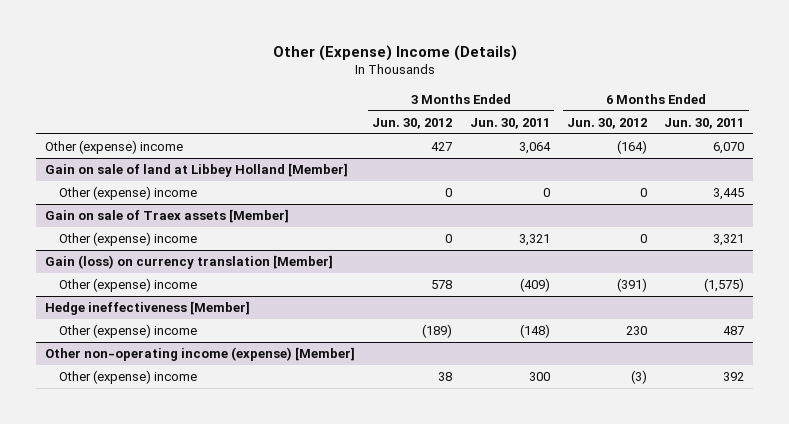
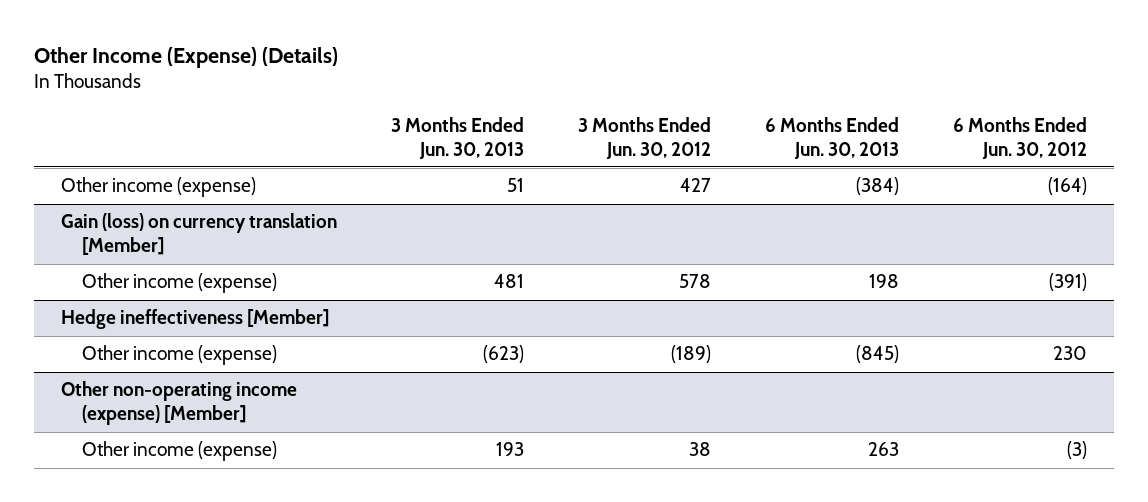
[272,44,517,61] Other (Expense) Income (Details) -> [33,47,338,69] Other Income (Expense) (Details)
[469,118,550,130] Jun. 30, 2011 -> none
[664,118,745,130] Jun. 30, 2011 -> none
none -> [390,116,524,159] 3 Months Ended Jun. 30, 2013
none -> [764,116,899,159] 6 Months Ended Jun. 30, 2013
[44,163,348,178] Gain on sale of land at Libbey Holland [Member] -> none
[59,186,198,201] Other (expense) income -> none
[44,209,289,224] Gain on sale of Traex assets [Member] -> none
[59,232,198,247] Other (expense) income -> none
[44,140,183,155] Other (expense) income -> [60,177,256,198] Other income (expense)
[59,278,198,293] Other (expense) income -> [81,273,277,294] Other income (expense)
[59,324,198,339] Other (expense) income -> [81,345,277,366] Other income (expense)
[59,370,198,385] Other (expense) income -> [81,441,277,462] Other income (expense)

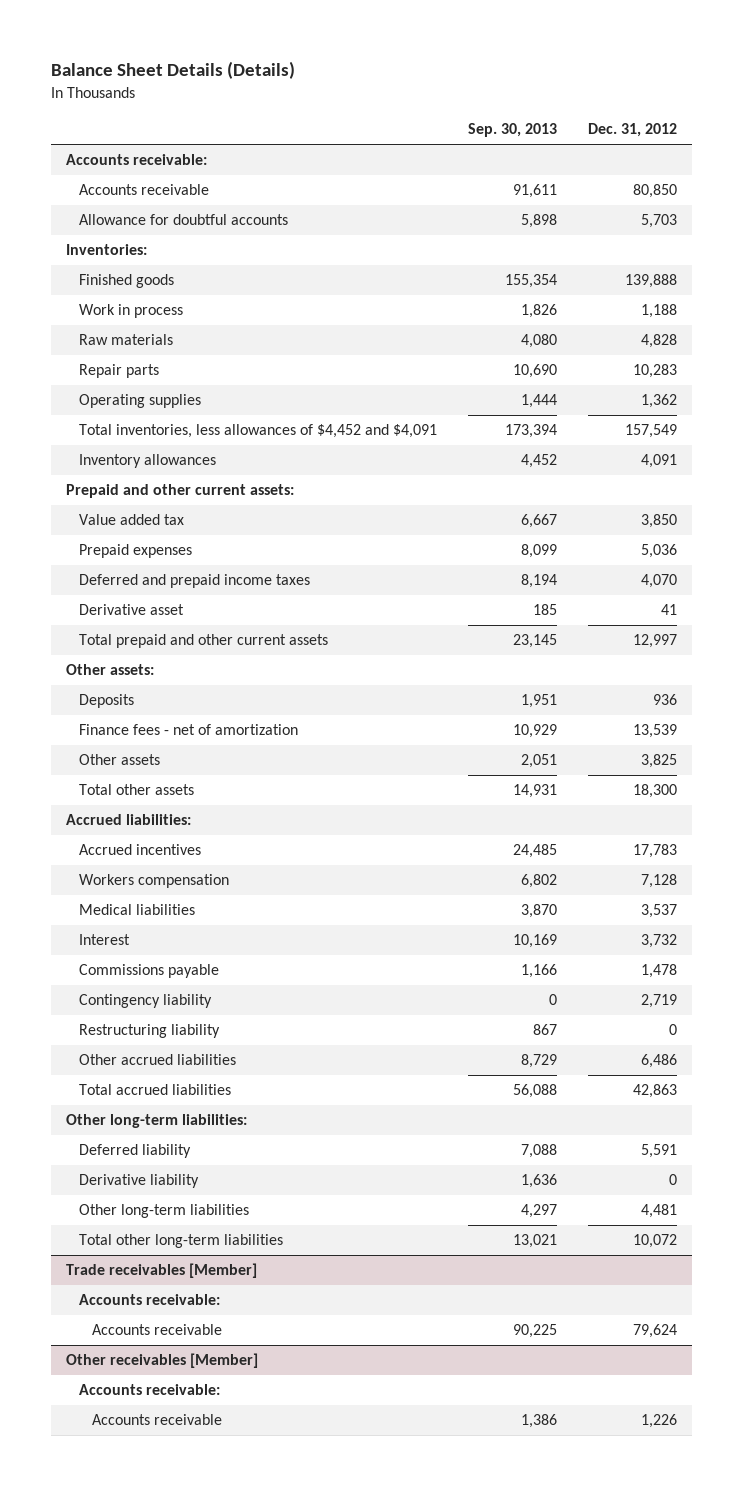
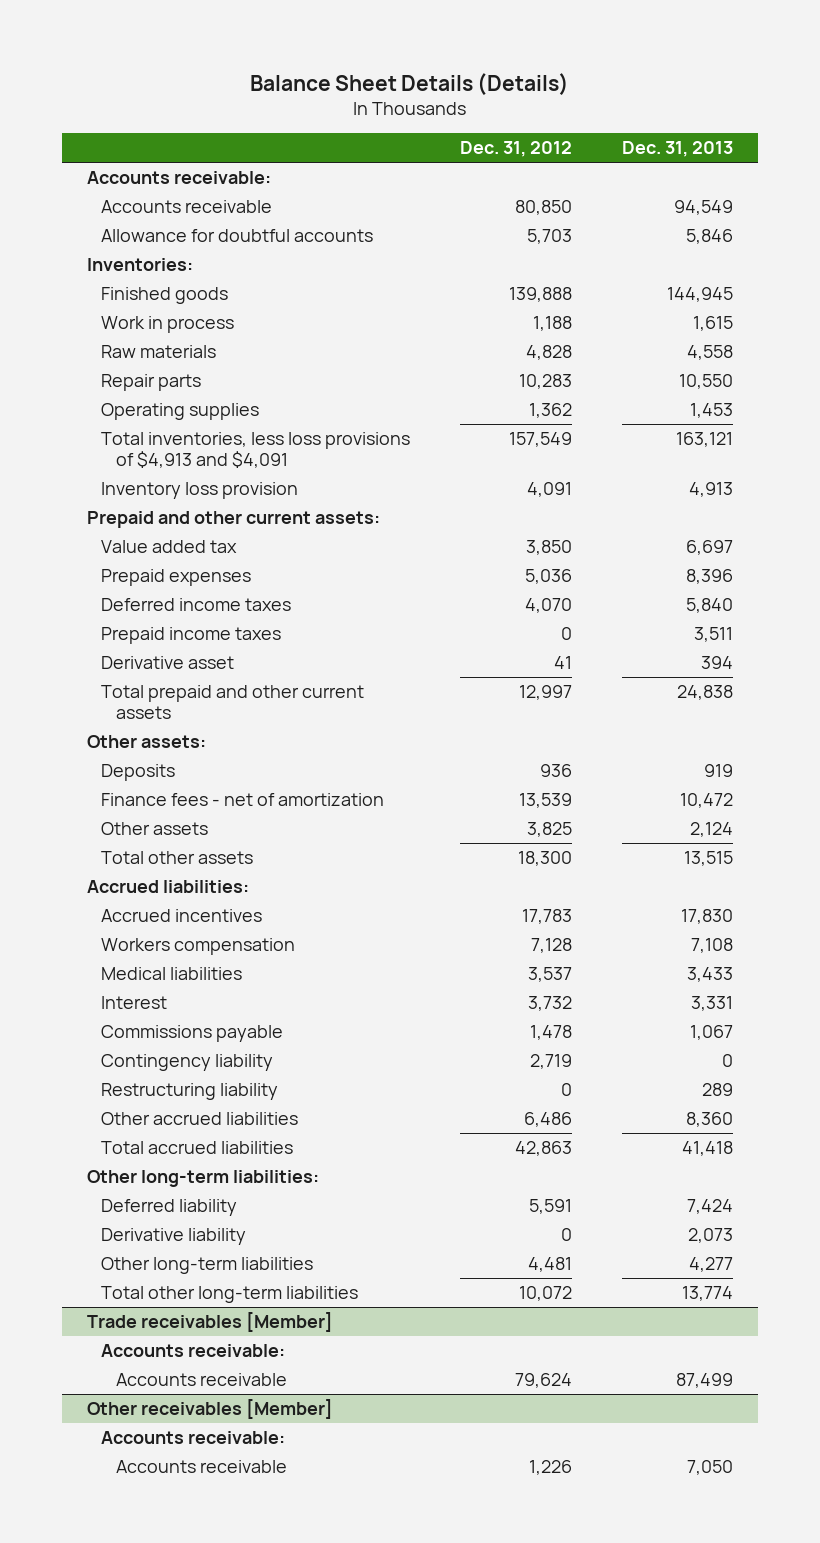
[467,123,557,138] Sep. 30, 2013 -> none
none -> [622,141,734,158] Dec. 31, 2013
[79,424,438,439] Total inventories, less allowances of $4,452 and $4,091 -> [101,432,411,469] Total inventories, less loss provisions of $4,913 and $4,091
[79,454,217,469] Inventory allowances -> [101,482,299,500] Inventory loss provision
[79,574,311,589] Deferred and prepaid income taxes -> [101,598,292,612] Deferred income taxes
none -> [101,627,282,645] Prepaid income taxes

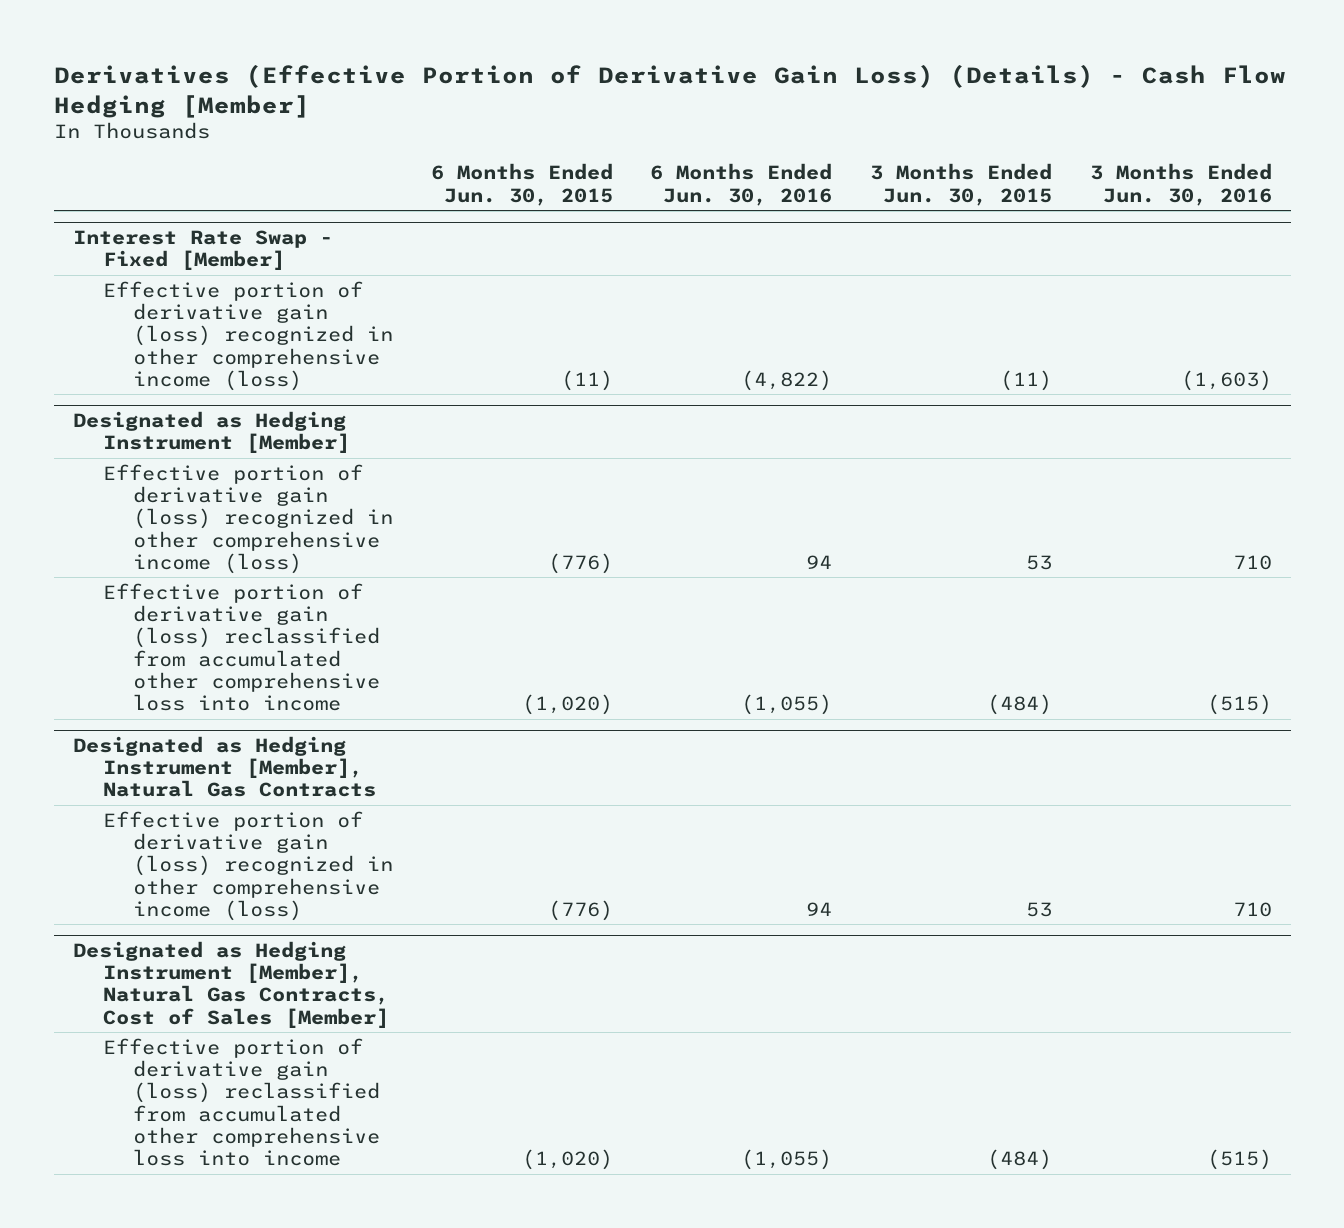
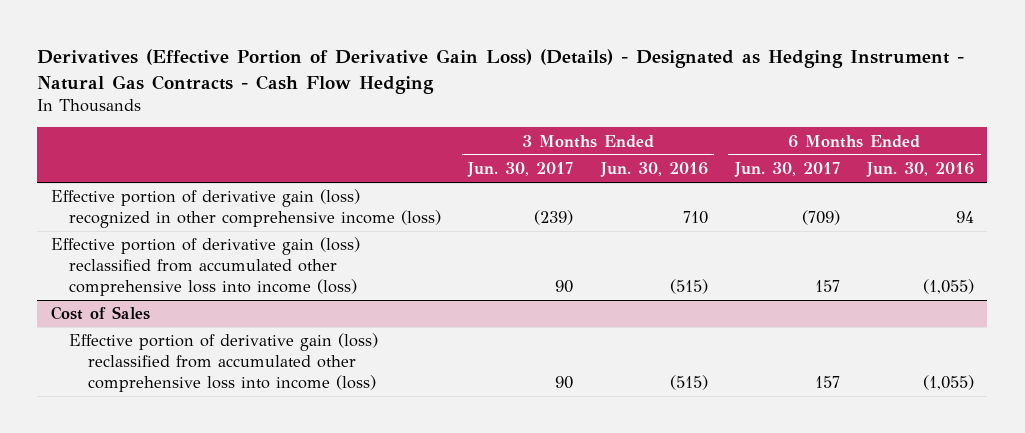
[53,64,1286,118] Derivatives (Effective Portion of Derivative Gain Loss) (Details) - Cash Flow Hedging [Member] -> [37,48,965,94] Derivatives (Effective Portion of Derivative Gain Loss) (Details) - Designated as Hedging Instrument - Natural Gas Contracts - Cash Flow Hedging
[430,163,613,206] 6 Months Ended Jun. 30, 2015 -> none
[870,163,1053,206] 3 Months Ended Jun. 30, 2015 -> none
none -> [467,162,574,178] Jun. 30, 2017
none -> [733,162,840,178] Jun. 30, 2017
[72,230,333,271] Interest Rate Swap - Fixed [Member] -> none
[102,280,394,391] Effective portion of derivative gain (loss) recognized in other comprehensive income (loss) -> none
[72,411,350,454] Designated as Hedging Instrument [Member] -> none
[72,736,376,798] Designated as Hedging Instrument [Member], Natural Gas Contracts -> none
[102,810,394,921] Effective portion of derivative gain (loss) recognized in other comprehensive income (loss) -> none
[72,941,389,1028] Designated as Hedging Instrument [Member], Natural Gas Contracts, Cost of Sales [Member] -> none
[102,582,381,712] Effective portion of derivative gain (loss) reclassified from accumulated other comprehensive loss into income -> [50,237,360,296] Effective portion of derivative gain (loss) reclassified from accumulated other comprehensive loss into income (loss)
none -> [50,306,150,321] Cost of Sales
[102,1037,381,1167] Effective portion of derivative gain (loss) reclassified from accumulated other comprehensive loss into income -> [69,333,379,392] Effective portion of derivative gain (loss) reclassified from accumulated other comprehensive loss into income (loss)

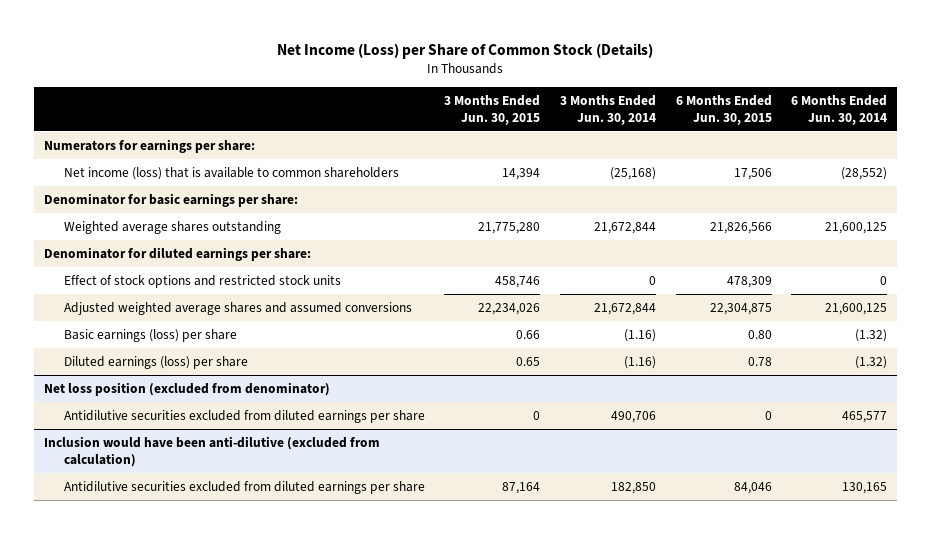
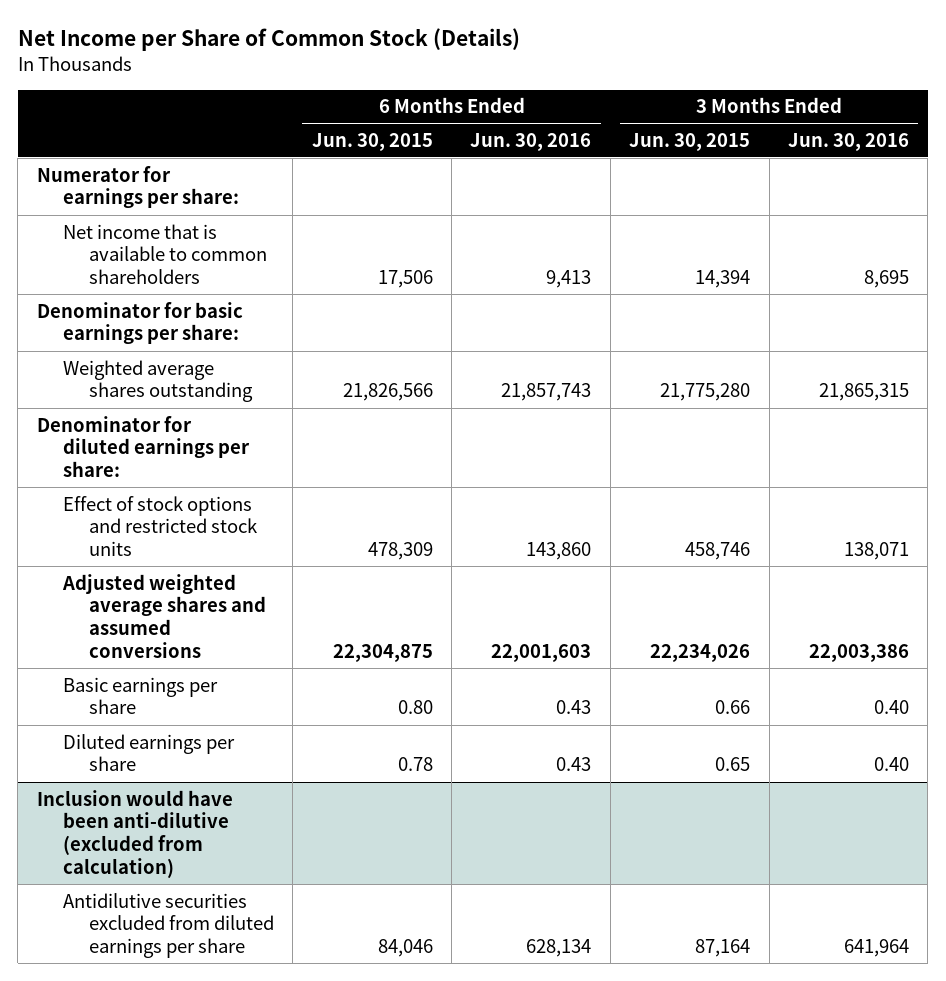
[277,42,654,59] Net Income (Loss) per Share of Common Stock (Details) -> [17,28,520,52] Net Income per Share of Common Stock (Details)
[559,94,656,125] 3 Months Ended Jun. 30, 2014 -> none
[791,94,888,125] 6 Months Ended Jun. 30, 2014 -> none
none -> [470,132,592,151] Jun. 30, 2016
none -> [787,132,909,151] Jun. 30, 2016
[43,138,255,153] Numerators for earnings per share: -> [36,165,239,209] Numerator for earnings per share:
[63,166,399,180] Net income (loss) that is available to common shareholders -> [62,223,267,285] Net income that is available to common shareholders
[43,381,330,396] Net loss position (excluded from denominator) -> none
[63,409,425,423] Antidilutive securities excluded from diluted earnings per share -> none
[63,328,237,342] Basic earnings (loss) per share -> [62,676,218,715] Basic earnings per share
[63,355,248,369] Diluted earnings (loss) per share -> [62,733,235,772] Diluted earnings per share

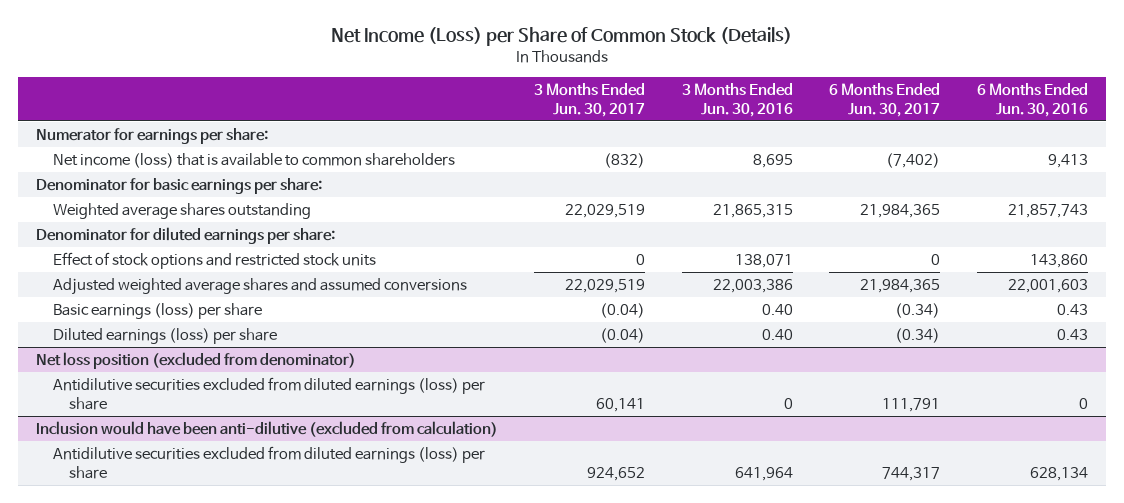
[17,28,520,52] Net Income per Share of Common Stock (Details) -> [330,27,792,47] Net Income (Loss) per Share of Common Stock (Details)
[311,132,433,151] Jun. 30, 2015 -> none
[629,132,751,151] Jun. 30, 2015 -> none
none -> [534,82,646,118] 3 Months Ended Jun. 30, 2017
none -> [829,82,941,118] 6 Months Ended Jun. 30, 2017
[62,223,267,285] Net income that is available to common shareholders -> [52,152,455,168] Net income (loss) that is available to common shareholders
[62,676,218,715] Basic earnings per share -> [52,302,262,319] Basic earnings (loss) per share
[62,733,235,772] Diluted earnings per share -> [52,327,277,344] Diluted earnings (loss) per share
none -> [35,351,356,369] Net loss position (excluded from denominator)
none -> [52,376,485,411] Antidilutive securities excluded from diluted earnings (loss) per share
[62,892,274,959] Antidilutive securities excluded from diluted earnings per share -> [52,445,485,480] Antidilutive securities excluded from diluted earnings (loss) per share

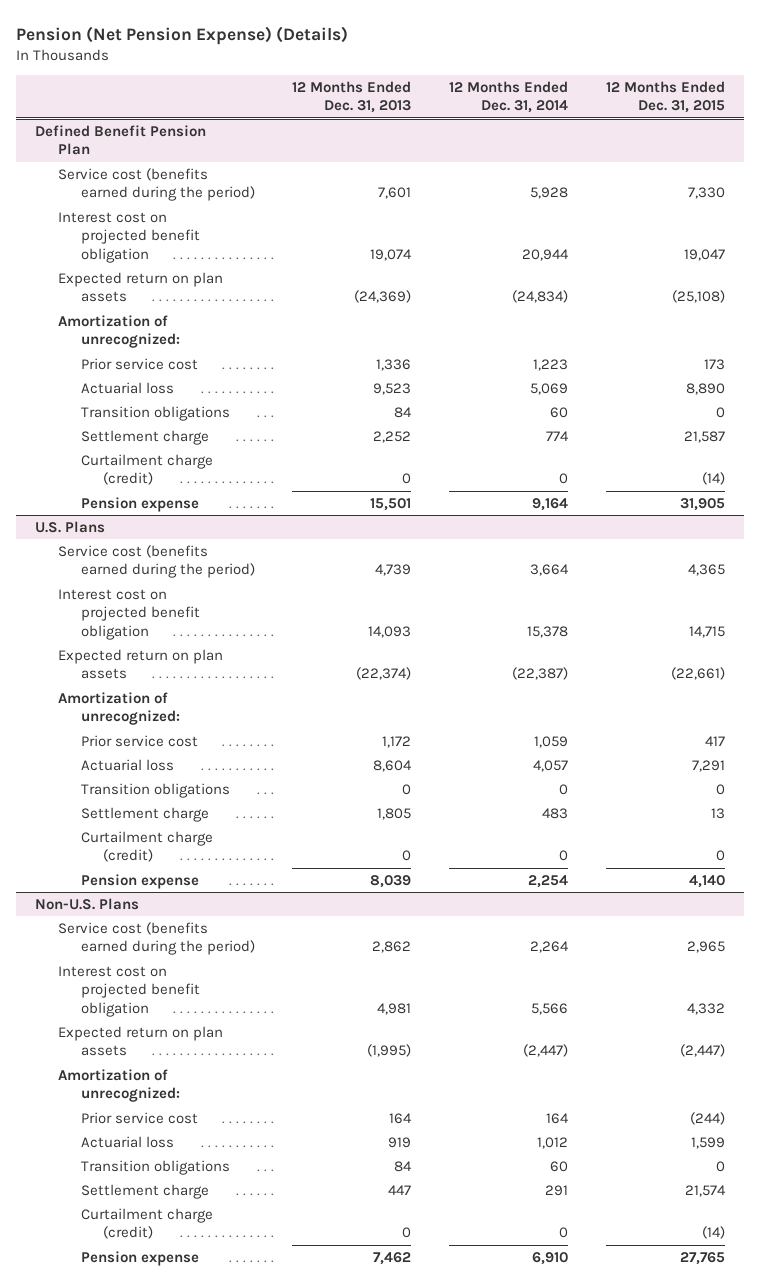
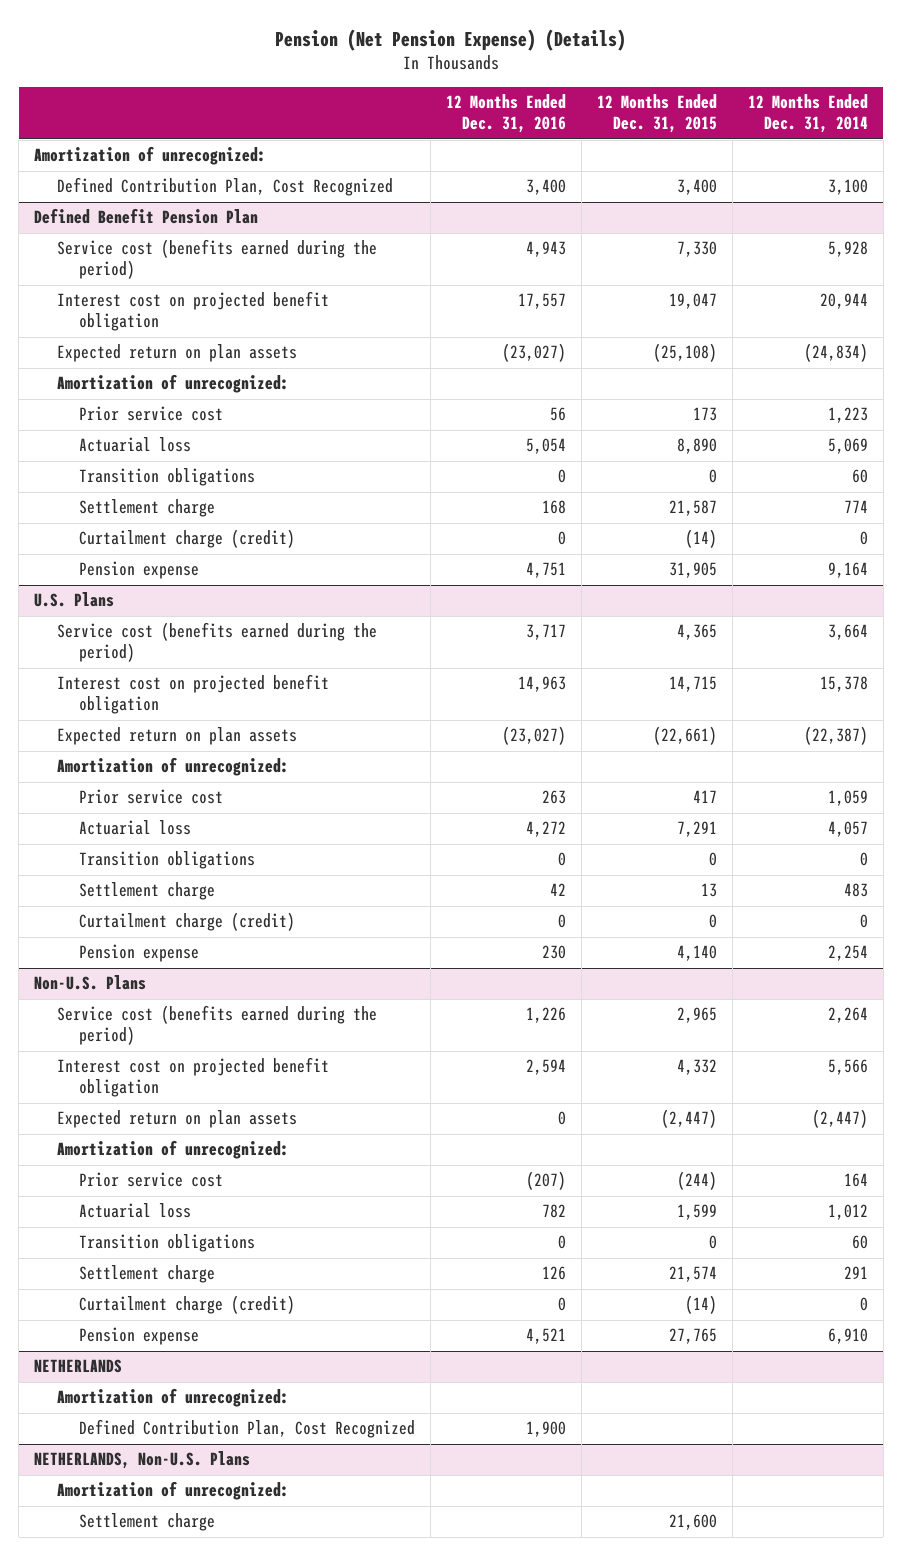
[292,80,412,114] 12 Months Ended Dec. 31, 2013 -> none
none -> [445,94,566,134] 12 Months Ended Dec. 31, 2016
none -> [34,146,267,166] Amortization of unrecognized:
none -> [56,177,393,197] Defined Contribution Plan, Cost Recognized
none -> [34,1359,123,1374] NETHERLANDS
none -> [56,1388,289,1408] Amortization of unrecognized:
none -> [79,1419,416,1439] Defined Contribution Plan, Cost Recognized
none -> [34,1451,251,1470] NETHERLANDS, Non-U.S. Plans
none -> [56,1481,289,1501] Amortization of unrecognized:
none -> [79,1513,216,1532] Settlement charge

